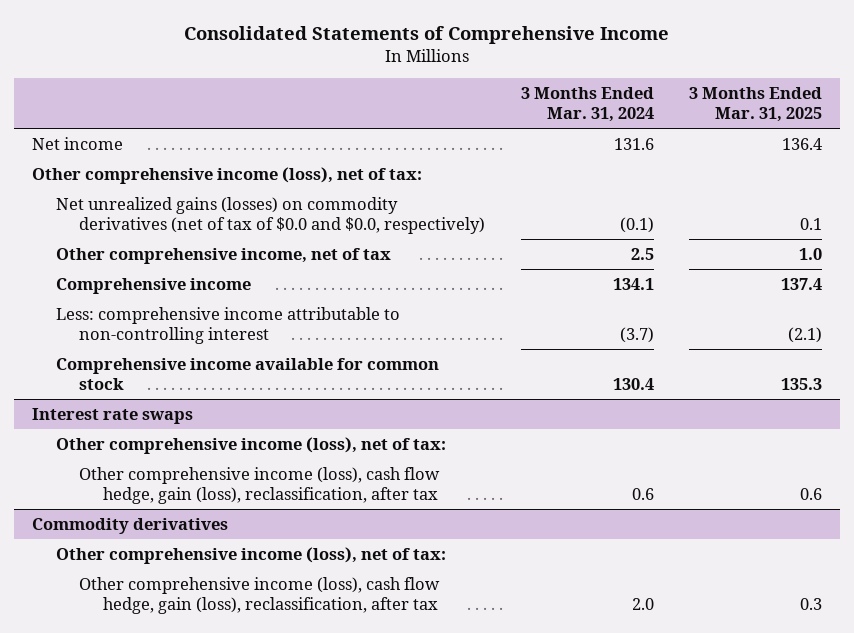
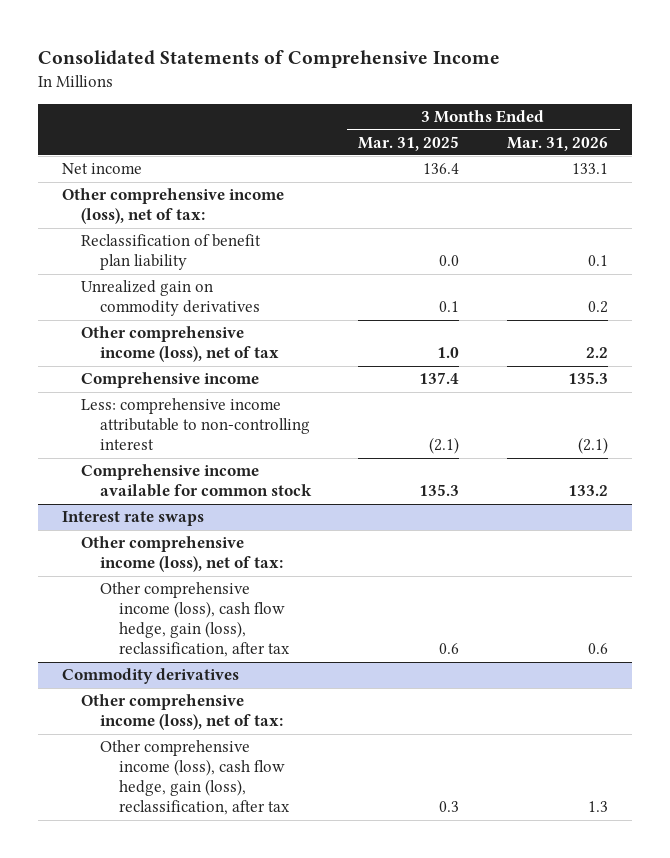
[520,86,654,123] 3 Months Ended Mar. 31, 2024 -> none
none -> [507,136,609,151] Mar. 31, 2026
none -> [80,234,261,271] Reclassification of benefit plan liability
[55,196,486,235] Net unrealized gains (losses) on commodity derivatives (net of tax of $0.0 and $0.0, respectively) -> [80,280,260,317] Unrealized gain on commodity derivatives
[55,247,391,264] Other comprehensive income, net of tax -> [80,326,279,363] Other comprehensive income (loss), net of tax

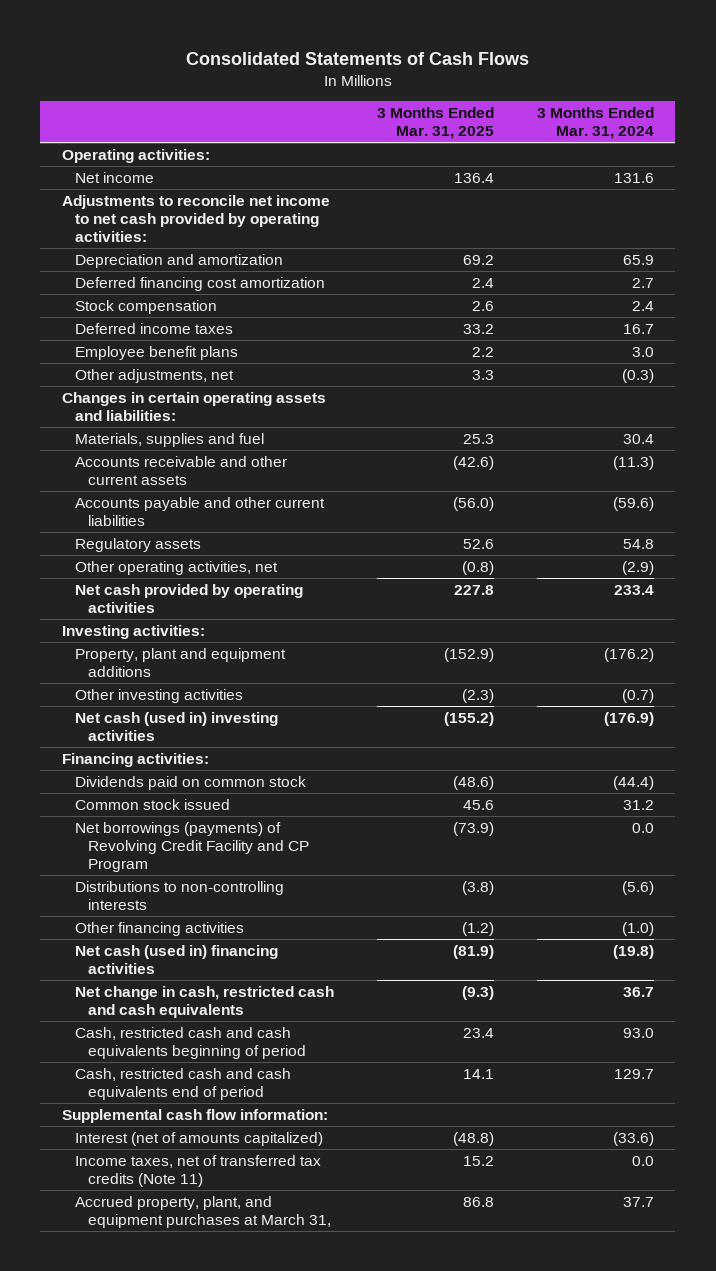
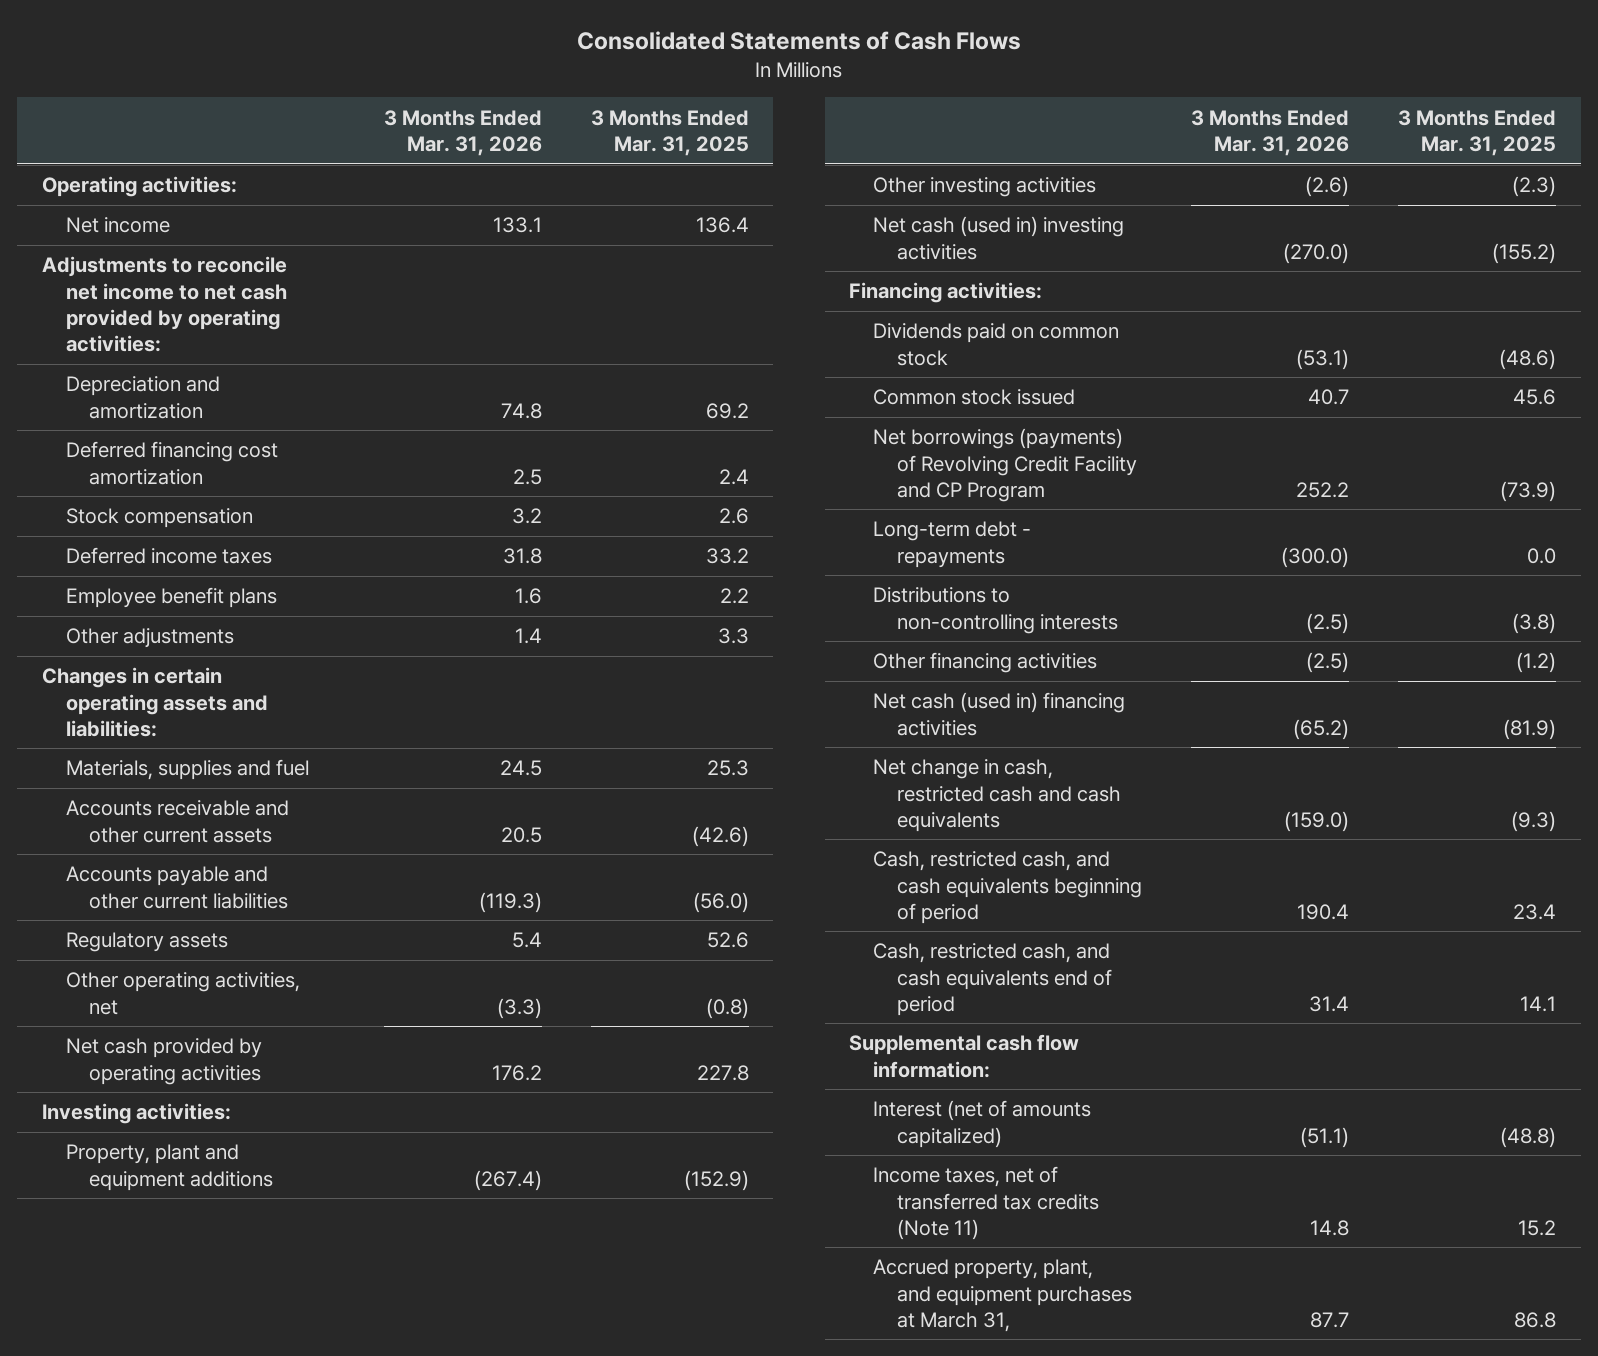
[536,106,654,139] 3 Months Ended Mar. 31, 2024 -> none
none -> [383,109,542,156] 3 Months Ended Mar. 31, 2026
[74,368,234,383] Other adjustments, net -> [65,628,234,649] Other adjustments
none -> [873,521,1032,568] Long-term debt - repayments
[74,1026,306,1059] Cash, restricted cash and cash equivalents beginning of period -> [873,851,1143,924] Cash, restricted cash, and cash equivalents beginning of period
[74,1067,291,1100] Cash, restricted cash and cash equivalents end of period -> [873,943,1113,1016] Cash, restricted cash, and cash equivalents end of period

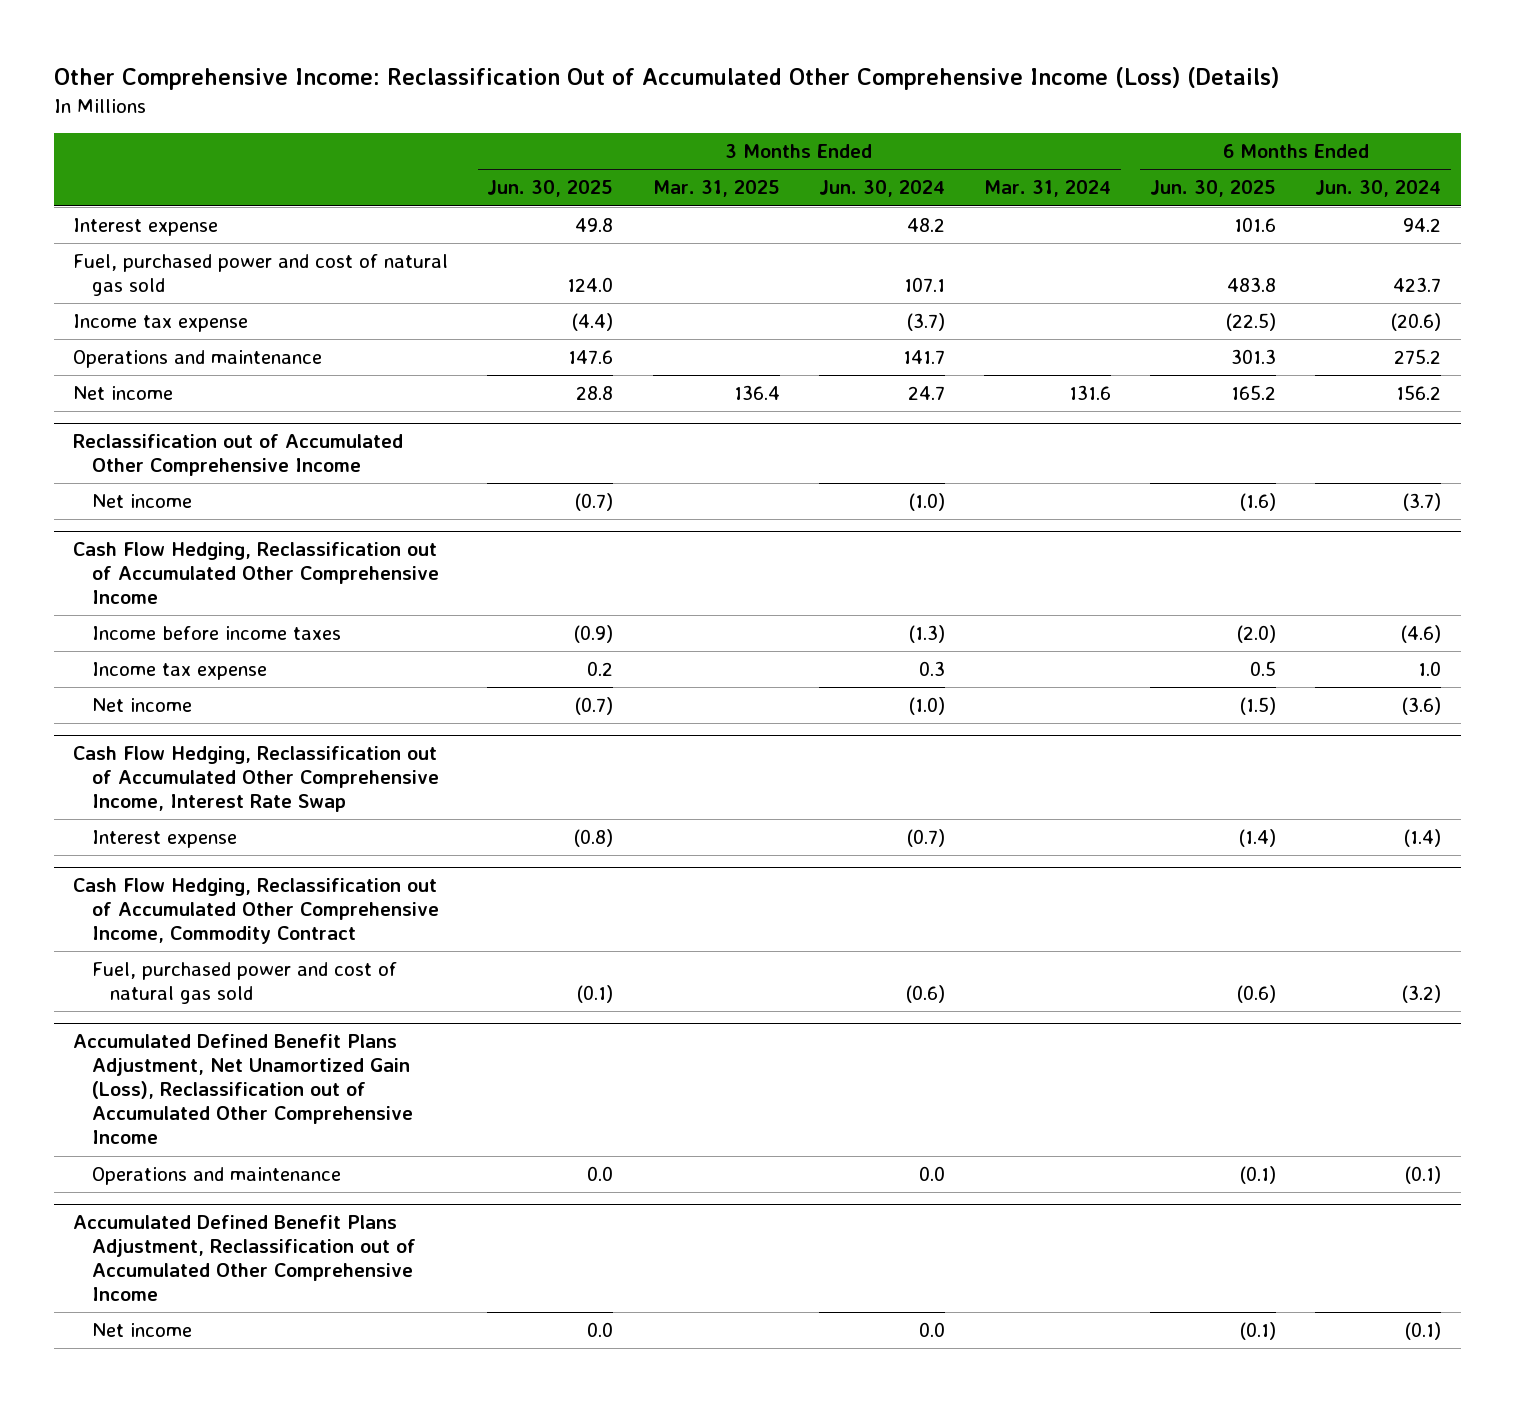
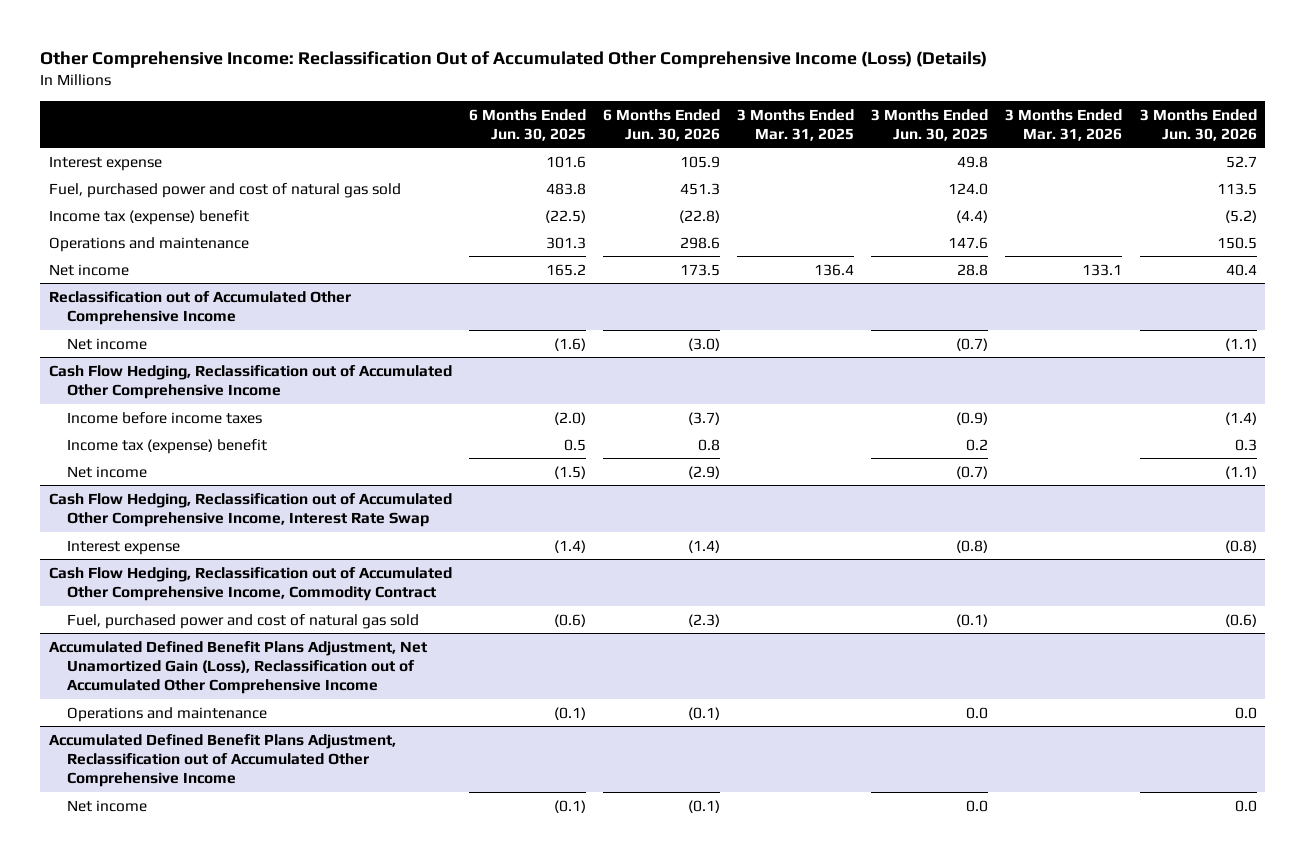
[818,180,945,198] Jun. 30, 2024 -> none
[983,180,1111,198] Mar. 31, 2024 -> none
[1315,180,1442,198] Jun. 30, 2024 -> none
none -> [602,108,720,141] 6 Months Ended Jun. 30, 2026
none -> [1005,108,1123,141] 3 Months Ended Mar. 31, 2026
none -> [1139,108,1257,141] 3 Months Ended Jun. 30, 2026
[73,314,249,333] Income tax expense -> [48,209,249,225] Income tax (expense) benefit
[91,662,267,681] Income tax expense -> [66,438,267,454] Income tax (expense) benefit

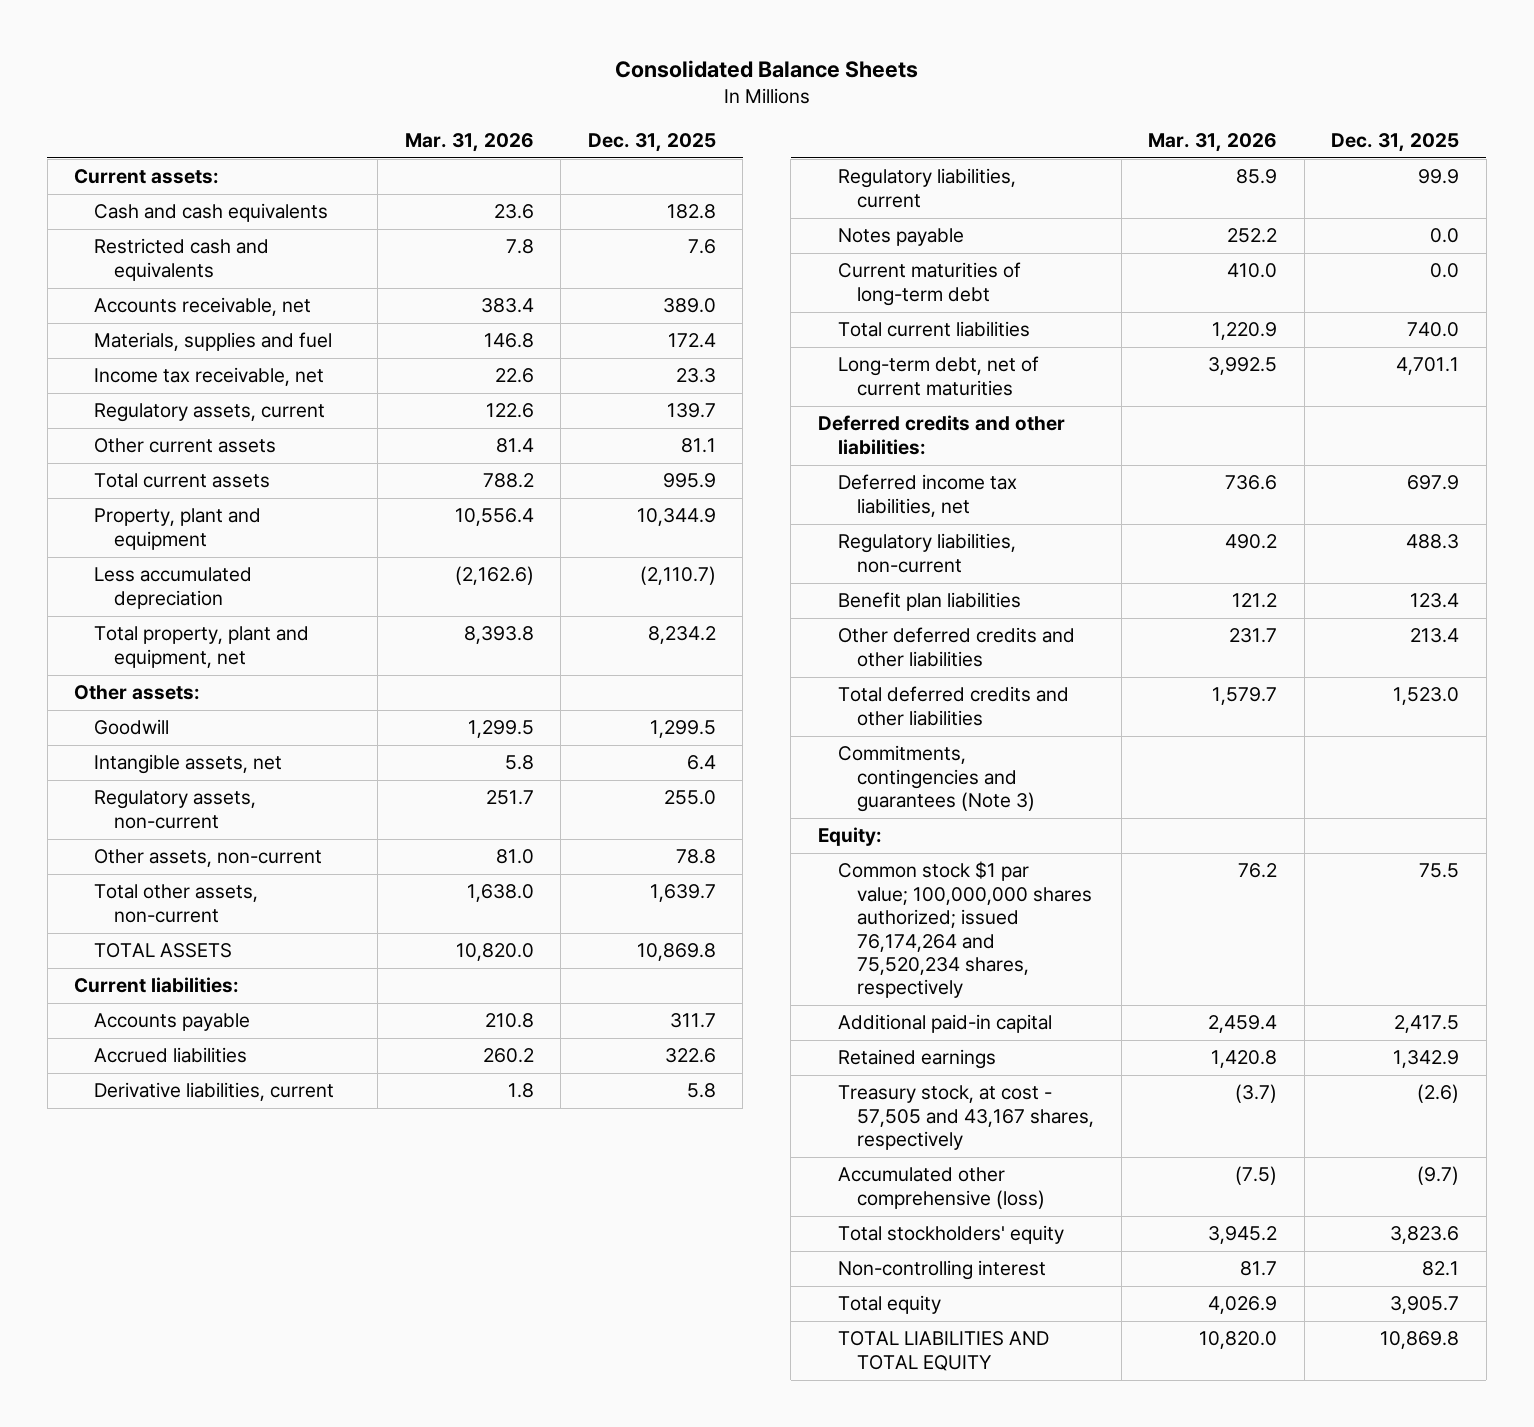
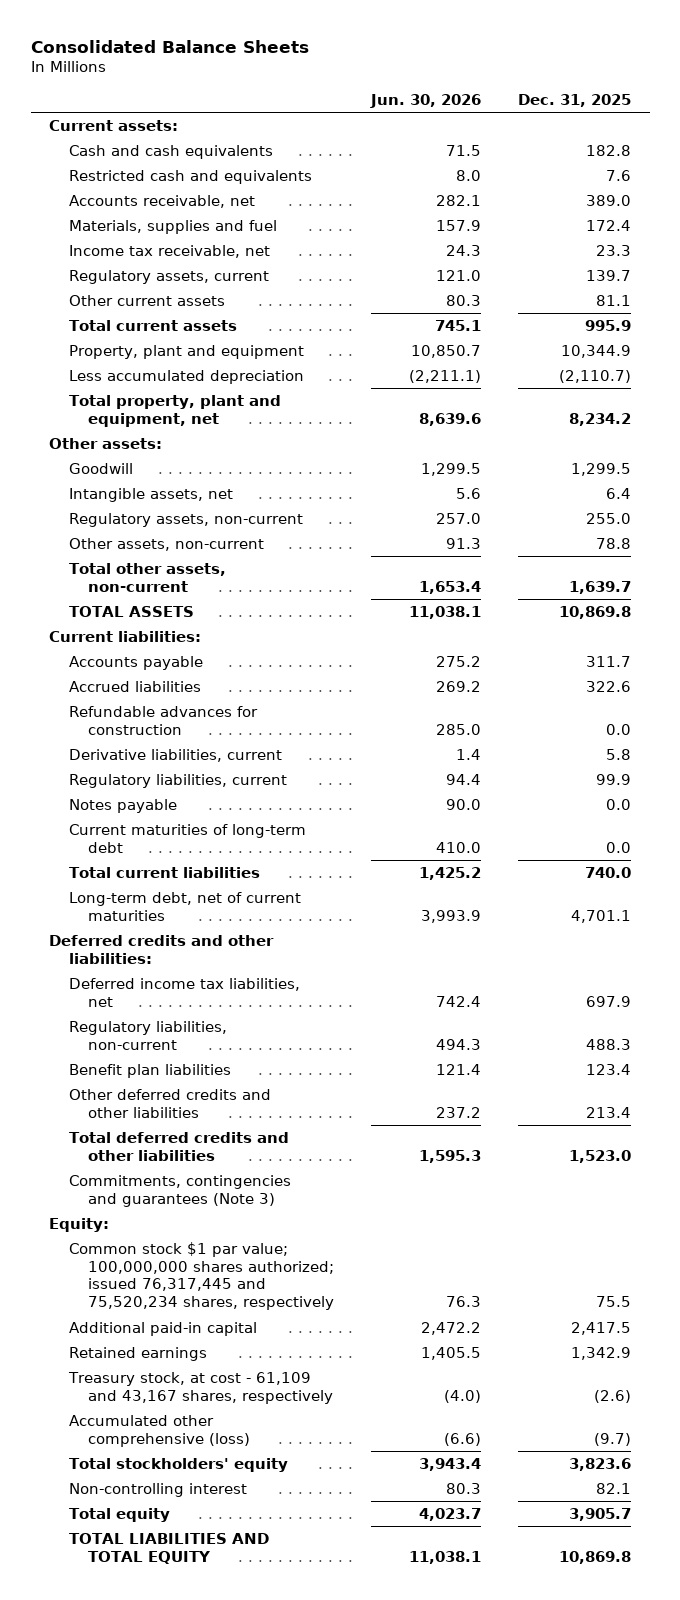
[404,133,534,153] Mar. 31, 2026 -> none
none -> [370,93,482,108] Jun. 30, 2026
none -> [68,705,258,735] Refundable advances for construction
[837,861,1093,999] Common stock $1 par value; 100,000,000 shares authorized; issued 76,174,264 and 75,520,234 shares, respectively -> [68,1241,335,1311] Common stock $1 par value; 100,000,000 shares authorized; issued 76,317,445 and 75,520,234 shares, respectively
[837,1085,1095,1151] Treasury stock, at cost - 57,505 and 43,167 shares, respectively -> [67,1371,334,1404] Treasury stock, at cost - 61,109 and 43,167 shares, respectively

